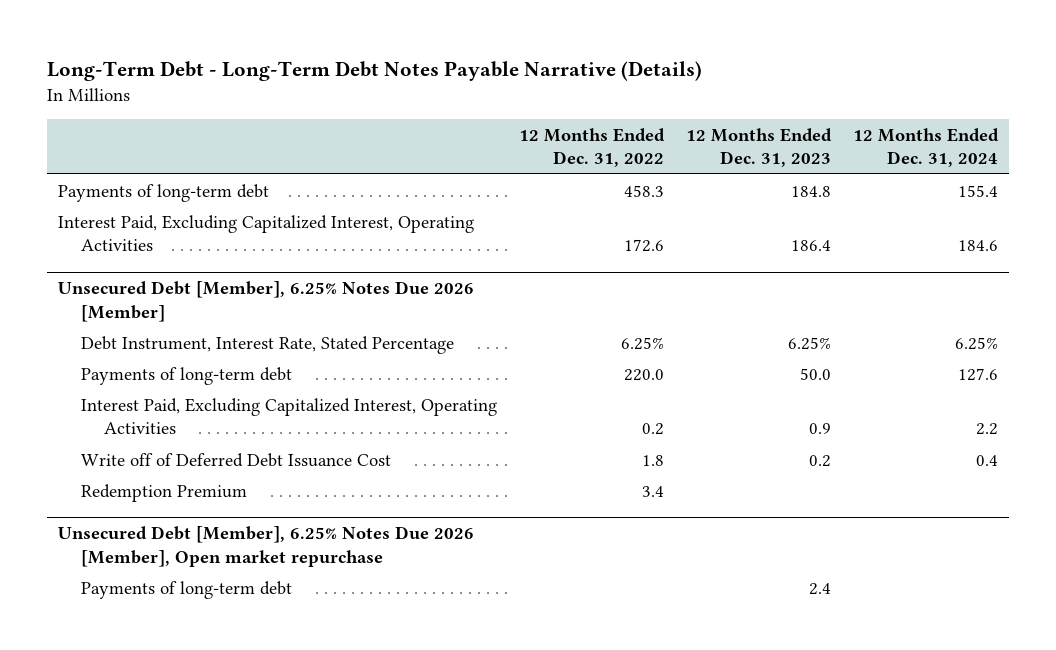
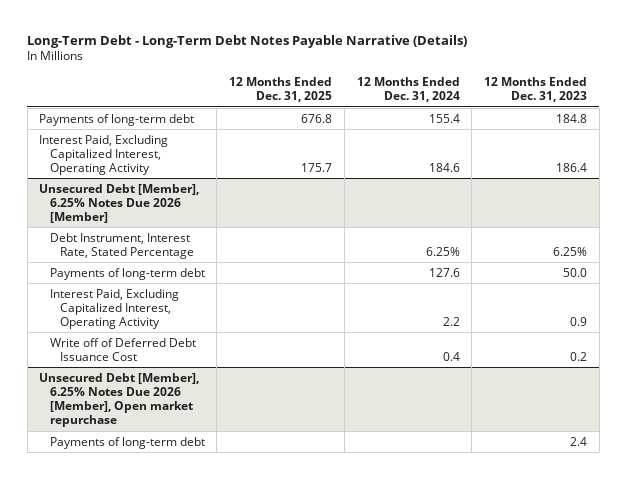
[518,127,665,168] 12 Months Ended Dec. 31, 2022 -> none
none -> [229,76,333,103] 12 Months Ended Dec. 31, 2025
[58,214,475,251] Interest Paid, Excluding Capitalized Interest, Operating Activities -> [39,134,169,175] Interest Paid, Excluding Capitalized Interest, Operating Activity
[80,397,497,434] Interest Paid, Excluding Capitalized Interest, Operating Activities -> [49,288,179,329] Interest Paid, Excluding Capitalized Interest, Operating Activity
[80,483,247,502] Redemption Premium -> none

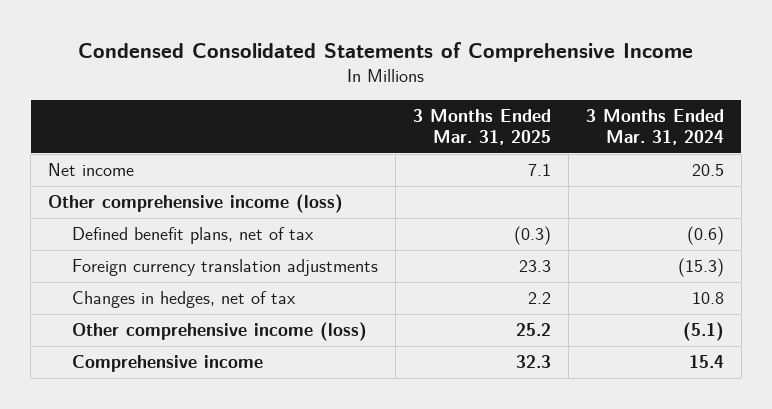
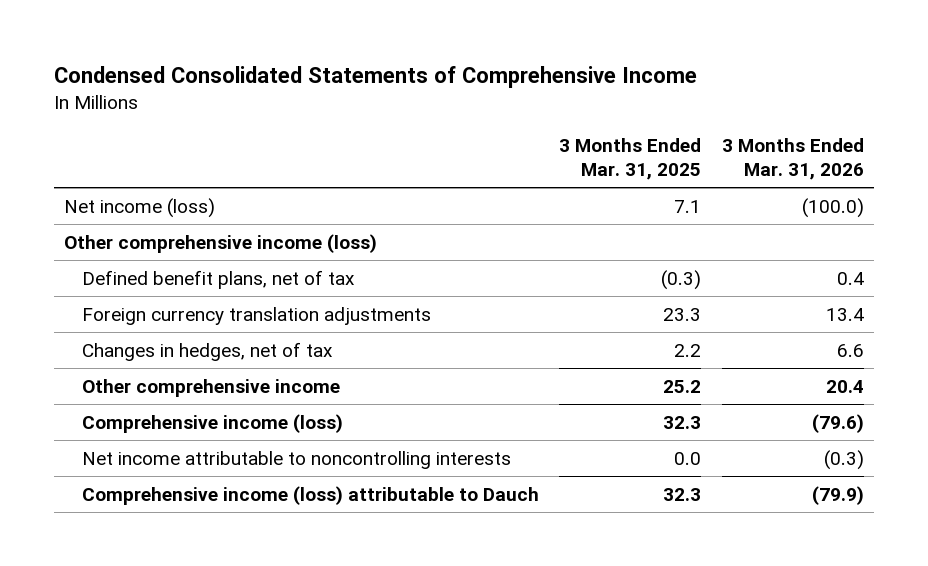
[585,109,724,146] 3 Months Ended Mar. 31, 2024 -> none
none -> [721,138,864,180] 3 Months Ended Mar. 31, 2026
[48,163,135,177] Net income -> [63,197,215,218] Net income (loss)
[72,322,368,342] Other comprehensive income (loss) -> [82,378,341,397] Other comprehensive income
none -> [82,413,344,433] Comprehensive income (loss)
none -> [82,450,512,469] Net income attributable to noncontrolling interests
[72,355,264,373] Comprehensive income -> [82,485,540,505] Comprehensive income (loss) attributable to Dauch

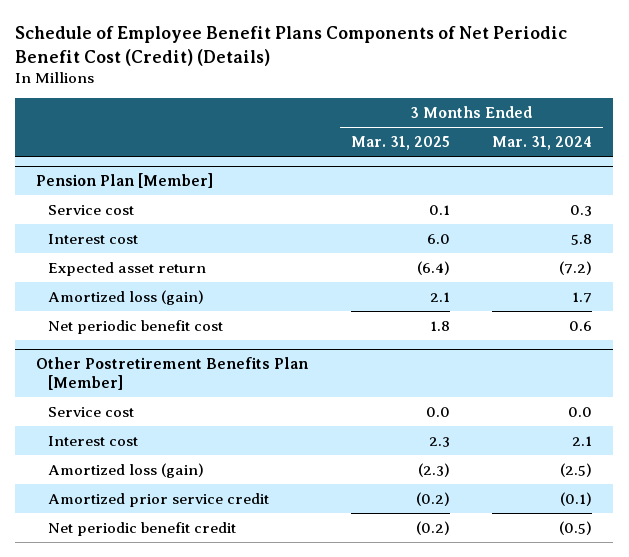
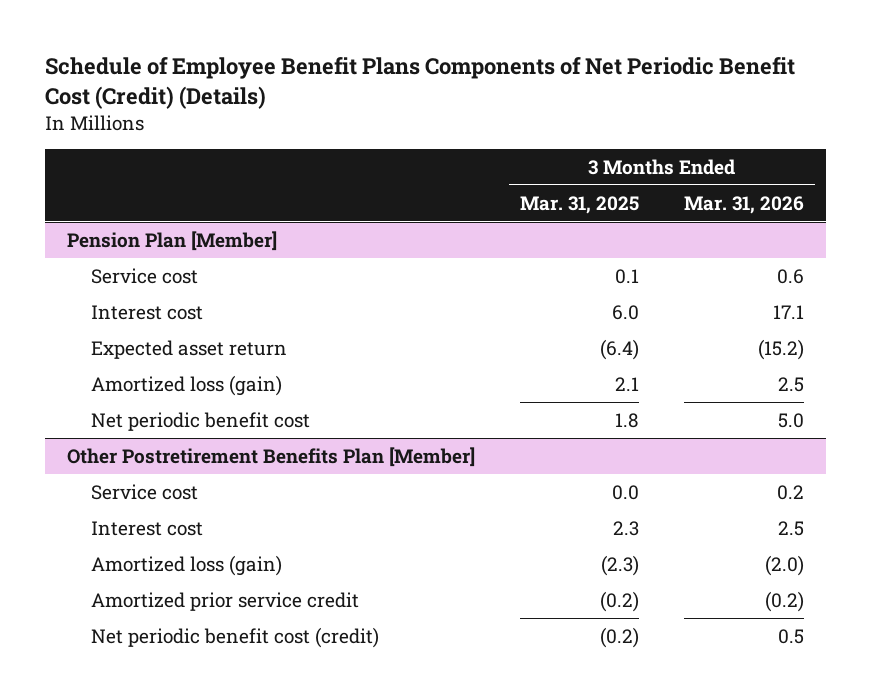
[492,135,593,150] Mar. 31, 2024 -> none
none -> [683,195,804,214] Mar. 31, 2026
[47,521,236,536] Net periodic benefit credit -> [91,626,380,648] Net periodic benefit cost (credit)

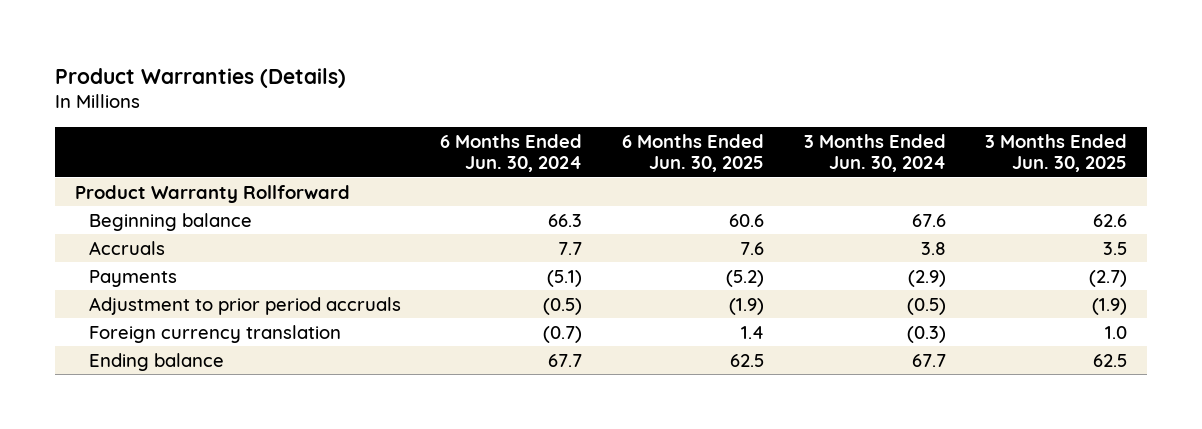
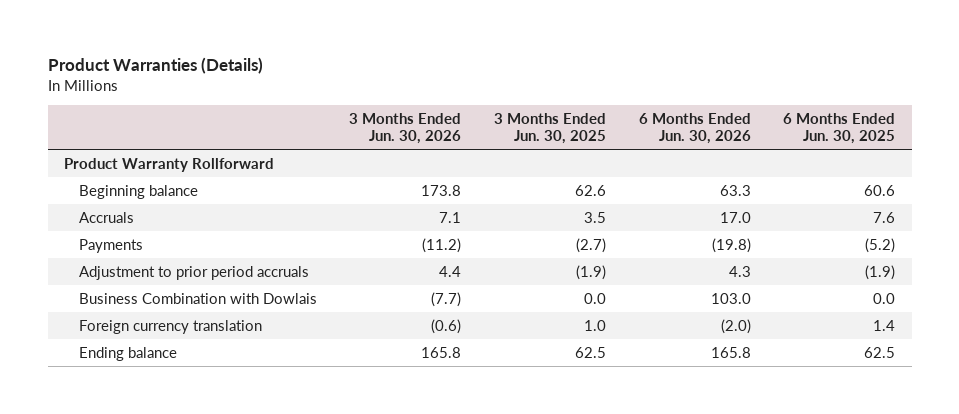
[440,133,583,173] 6 Months Ended Jun. 30, 2024 -> none
[803,133,946,173] 3 Months Ended Jun. 30, 2024 -> none
none -> [349,113,462,145] 3 Months Ended Jun. 30, 2026
none -> [638,113,751,145] 6 Months Ended Jun. 30, 2026
none -> [78,292,317,304] Business Combination with Dowlais

